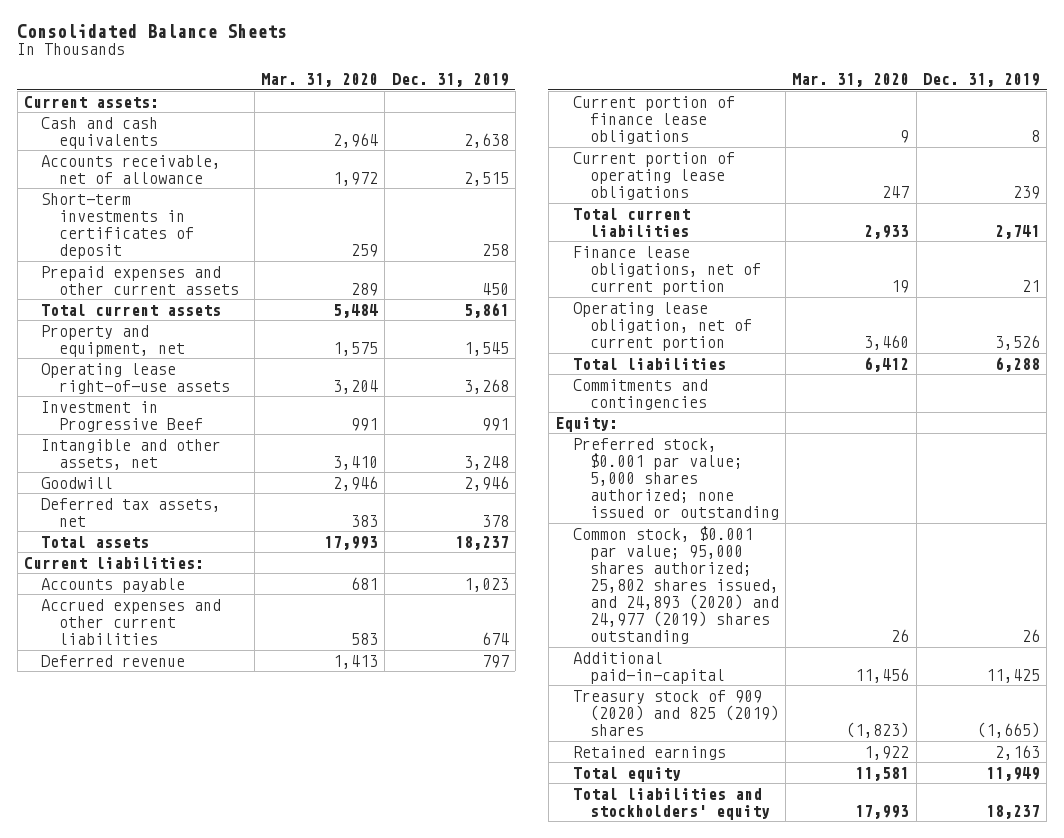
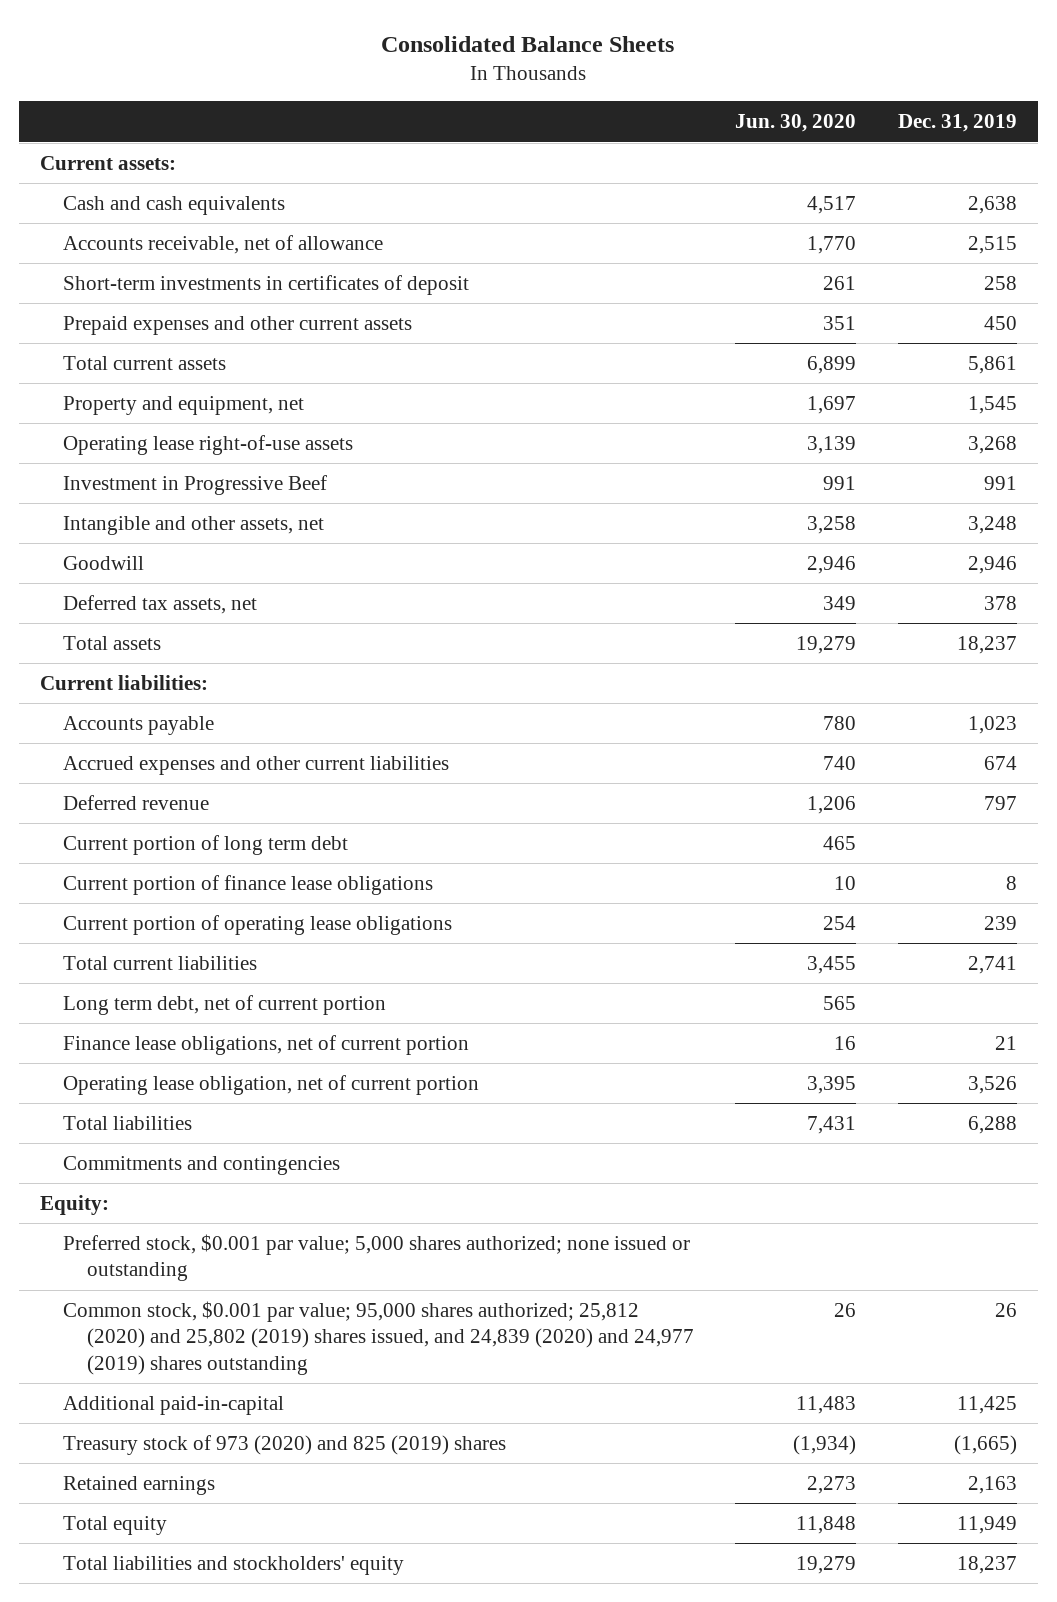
[261,73,379,88] Mar. 31, 2020 -> none
none -> [735,114,857,133] Jun. 30, 2020
none -> [63,834,349,855] Current portion of long term debt
none -> [63,994,387,1015] Long term debt, net of current portion
[572,525,779,645] Common stock, $0.001 par value; 95,000 shares authorized; 25,802 shares issued, and 24,893 (2020) and 24,977 (2019) shares outstanding -> [63,1300,694,1375] Common stock, $0.001 par value; 95,000 shares authorized; 25,812 (2020) and 25,802 (2019) shares issued, and 24,839 (2020) and 24,977 (2019) shares outstanding
[572,689,779,736] Treasury stock of 909 (2020) and 825 (2019) shares -> [63,1434,507,1455] Treasury stock of 973 (2020) and 825 (2019) shares

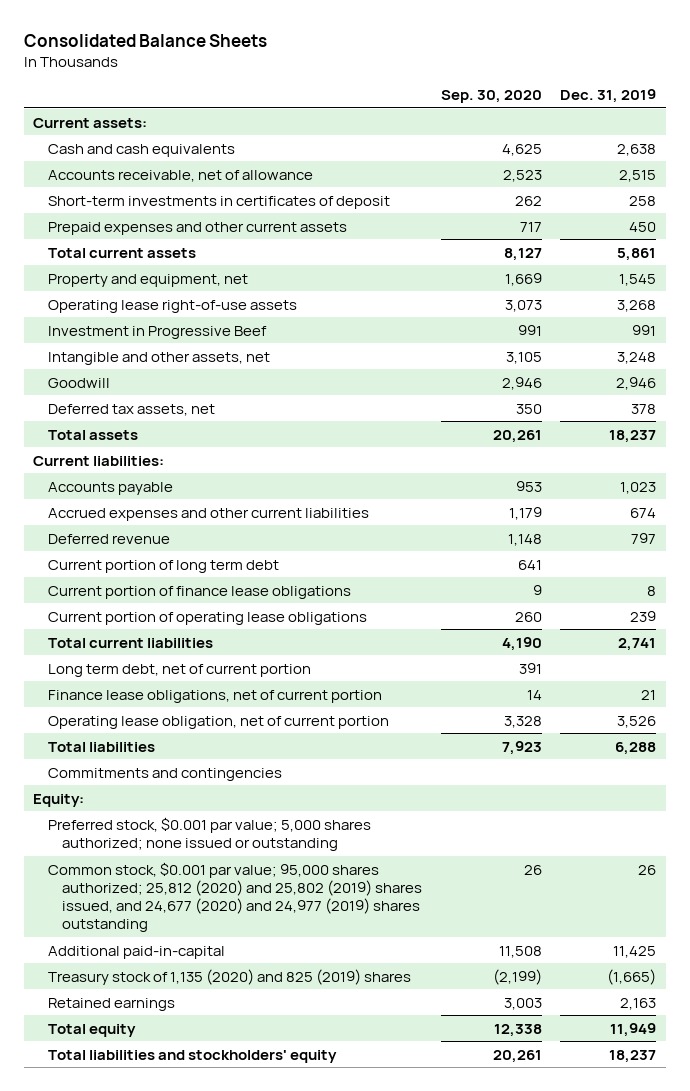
[735,114,857,133] Jun. 30, 2020 -> none
none -> [440,89,542,103] Sep. 30, 2020
[63,1300,694,1375] Common stock, $0.001 par value; 95,000 shares authorized; 25,812 (2020) and 25,802 (2019) shares issued, and 24,839 (2020) and 24,977 (2019) shares outstanding -> [47,861,422,933] Common stock, $0.001 par value; 95,000 shares authorized; 25,812 (2020) and 25,802 (2019) shares issued, and 24,677 (2020) and 24,977 (2019) shares outstanding
[63,1434,507,1455] Treasury stock of 973 (2020) and 825 (2019) shares -> [47,968,411,985] Treasury stock of 1,135 (2020) and 825 (2019) shares

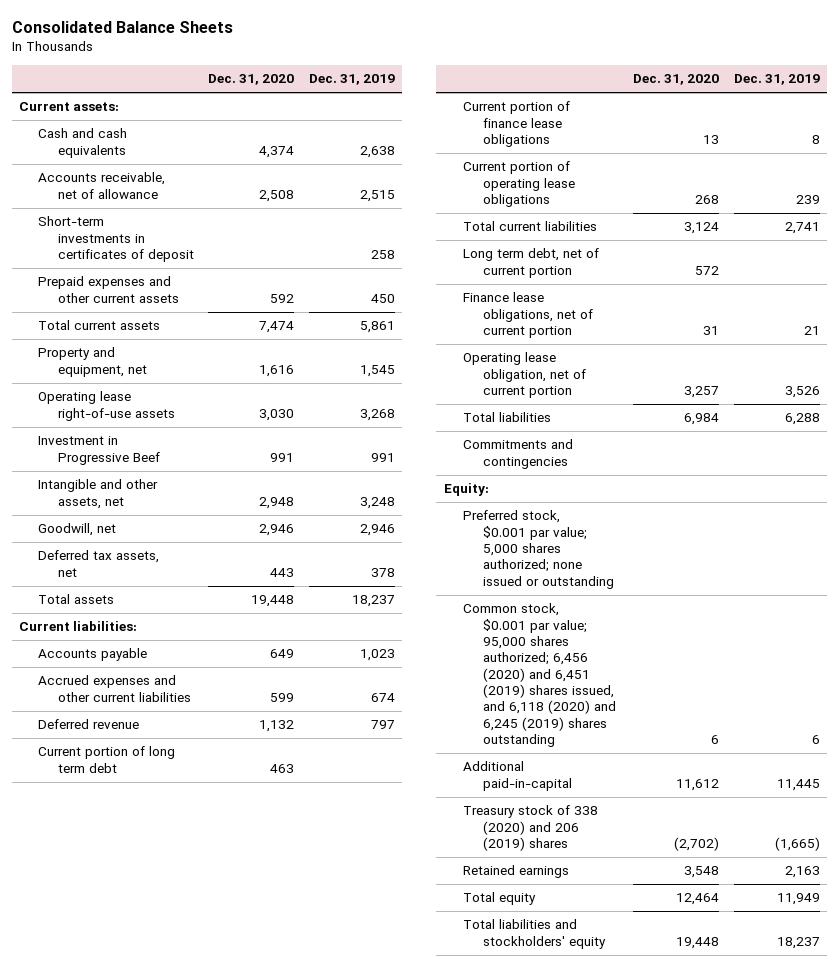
[440,89,542,103] Sep. 30, 2020 -> none
none -> [208,74,295,86] Dec. 31, 2020
[47,377,110,388] Goodwill -> [38,523,117,537] Goodwill, net
[47,861,422,933] Common stock, $0.001 par value; 95,000 shares authorized; 25,812 (2020) and 25,802 (2019) shares issued, and 24,677 (2020) and 24,977 (2019) shares outstanding -> [463,603,616,748] Common stock, $0.001 par value; 95,000 shares authorized; 6,456 (2020) and 6,451 (2019) shares issued, and 6,118 (2020) and 6,245 (2019) shares outstanding
[638,864,657,875] 26 -> [811,735,820,745] 6
[613,945,657,958] 11,425 -> [776,778,820,791] 11,445
[47,968,411,985] Treasury stock of 1,135 (2020) and 825 (2019) shares -> [463,805,599,852] Treasury stock of 338 (2020) and 206 (2019) shares

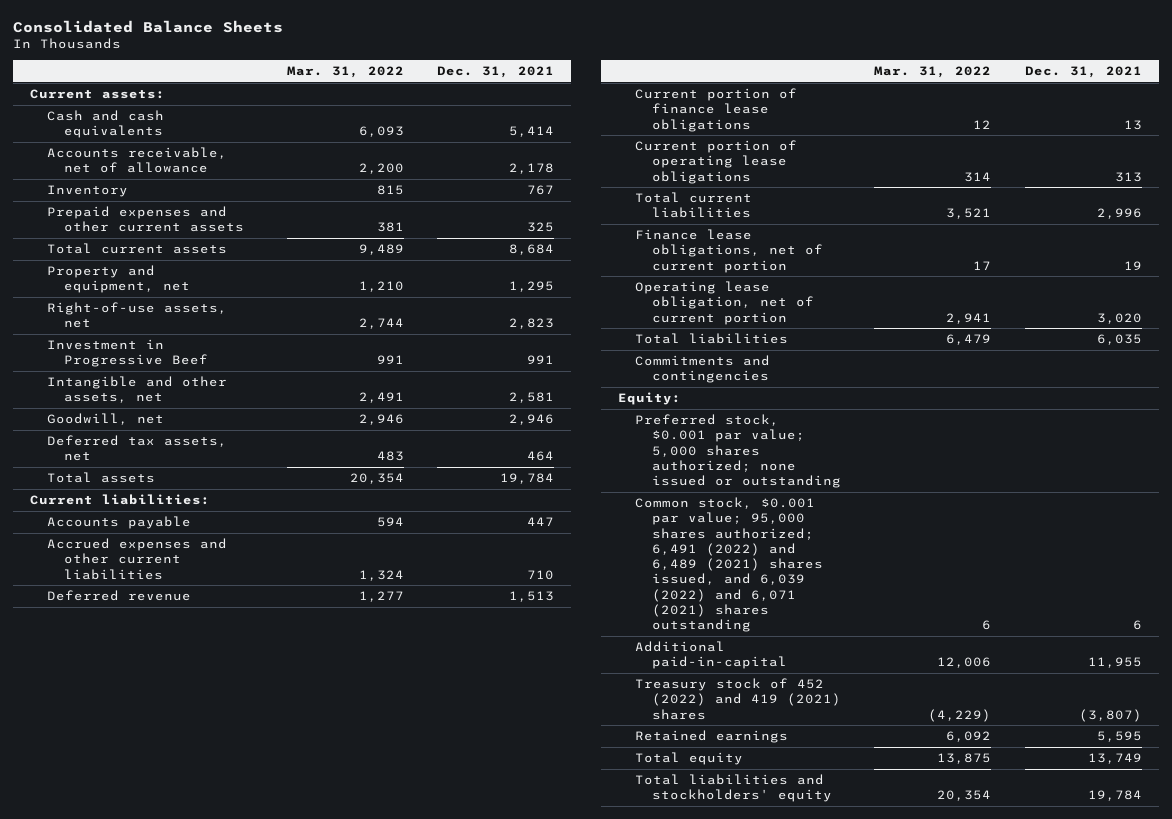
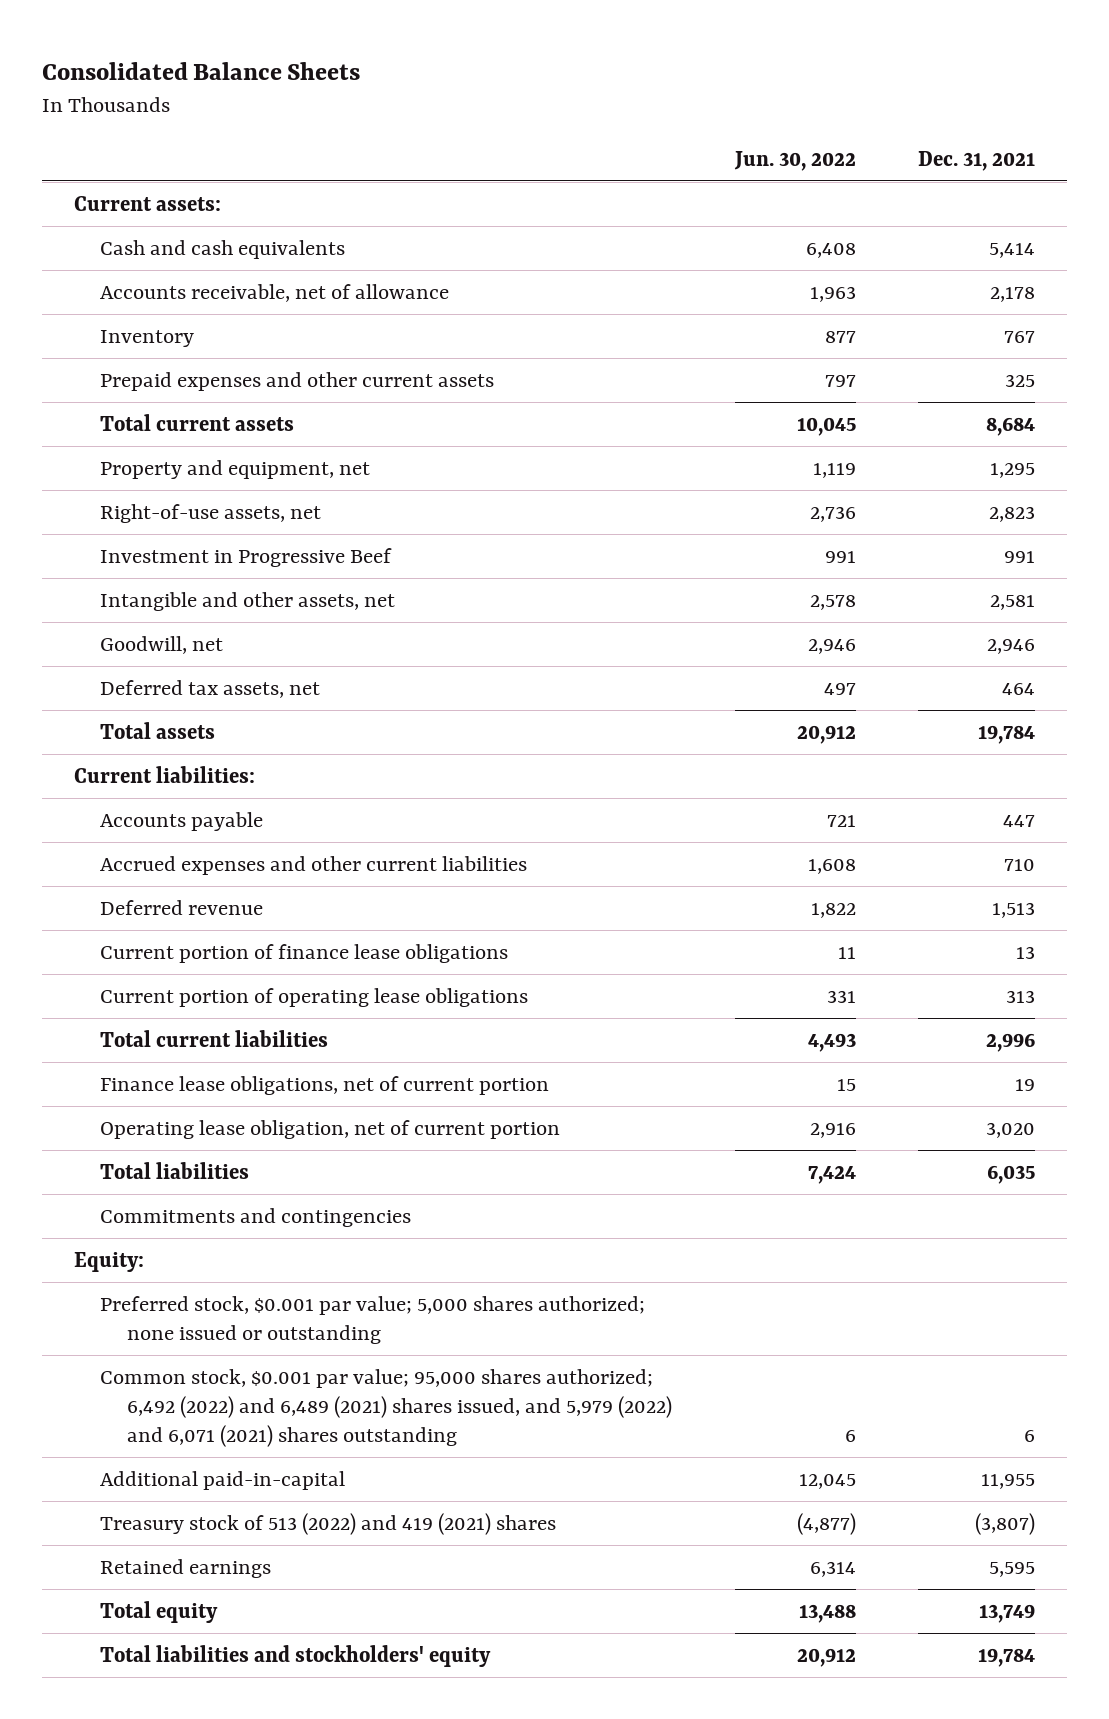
[286,65,404,78] Mar. 31, 2022 -> none
none -> [733,150,856,171] Jun. 30, 2022
[634,497,823,633] Common stock, $0.001 par value; 95,000 shares authorized; 6,491 (2022) and 6,489 (2021) shares issued, and 6,039 (2022) and 6,071 (2021) shares outstanding -> [100,1369,672,1448] Common stock, $0.001 par value; 95,000 shares authorized; 6,492 (2022) and 6,489 (2021) shares issued, and 5,979 (2022) and 6,071 (2021) shares outstanding
[634,678,841,720] Treasury stock of 452 (2022) and 419 (2021) shares -> [100,1513,557,1536] Treasury stock of 513 (2022) and 419 (2021) shares

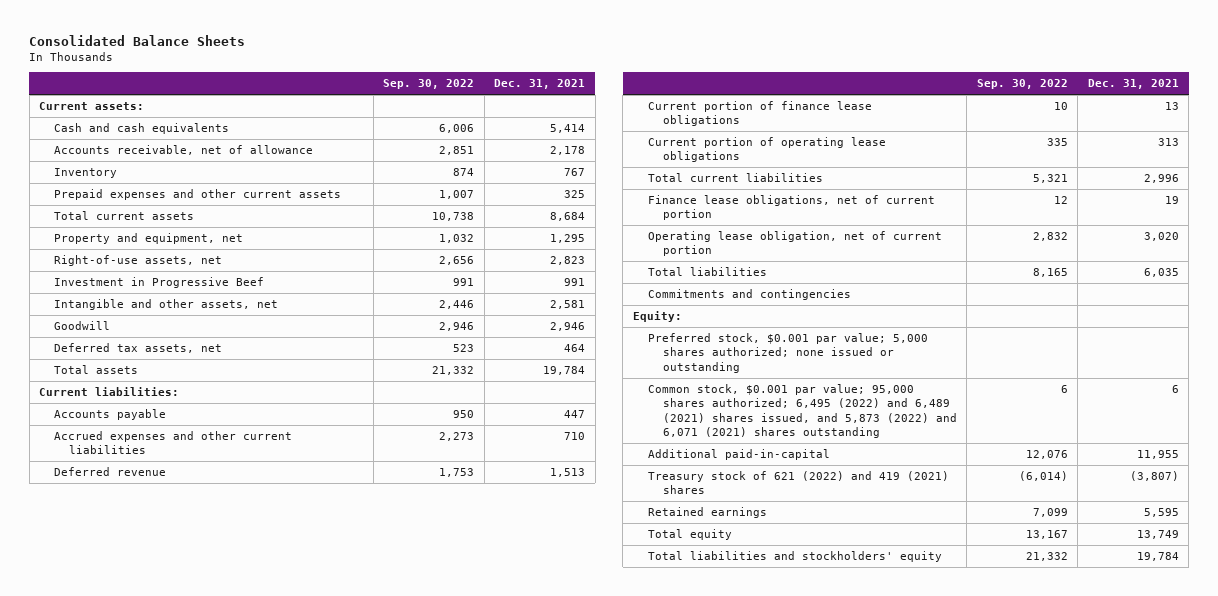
[733,150,856,171] Jun. 30, 2022 -> none
none -> [383,79,475,90] Sep. 30, 2022
[100,636,224,655] Goodwill, net -> [54,321,111,331] Goodwill
[100,1369,672,1448] Common stock, $0.001 par value; 95,000 shares authorized; 6,492 (2022) and 6,489 (2021) shares issued, and 5,979 (2022) and 6,071 (2021) shares outstanding -> [647,384,957,439] Common stock, $0.001 par value; 95,000 shares authorized; 6,495 (2022) and 6,489 (2021) shares issued, and 5,873 (2022) and 6,071 (2021) shares outstanding
[100,1513,557,1536] Treasury stock of 513 (2022) and 419 (2021) shares -> [647,471,949,495] Treasury stock of 621 (2022) and 419 (2021) shares

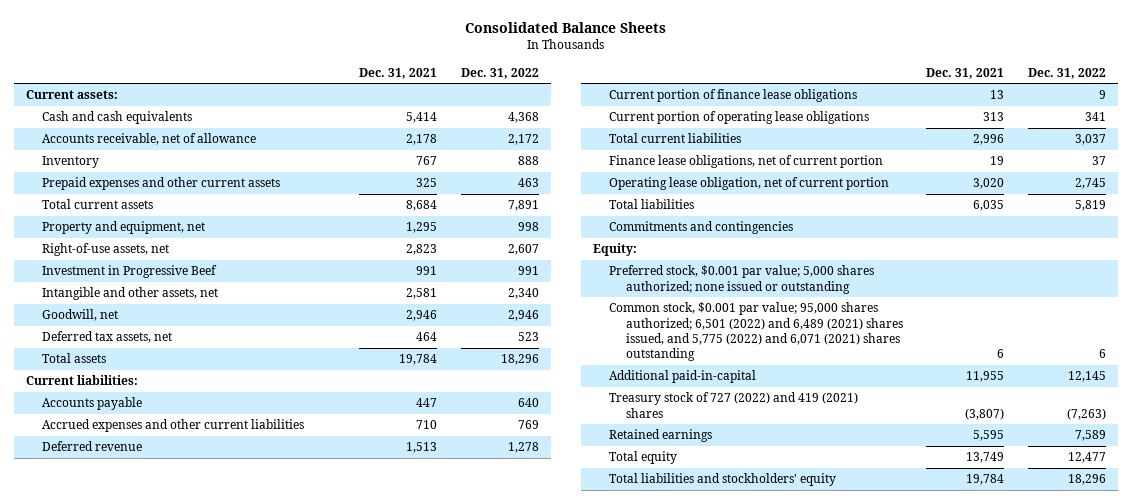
[383,79,475,90] Sep. 30, 2022 -> none
none -> [461,67,540,79] Dec. 31, 2022
[54,321,111,331] Goodwill -> [42,309,119,322] Goodwill, net
[647,384,957,439] Common stock, $0.001 par value; 95,000 shares authorized; 6,495 (2022) and 6,489 (2021) shares issued, and 5,873 (2022) and 6,071 (2021) shares outstanding -> [609,302,903,362] Common stock, $0.001 par value; 95,000 shares authorized; 6,501 (2022) and 6,489 (2021) shares issued, and 5,775 (2022) and 6,071 (2021) shares outstanding
[647,471,949,495] Treasury stock of 621 (2022) and 419 (2021) shares -> [609,392,859,418] Treasury stock of 727 (2022) and 419 (2021) shares

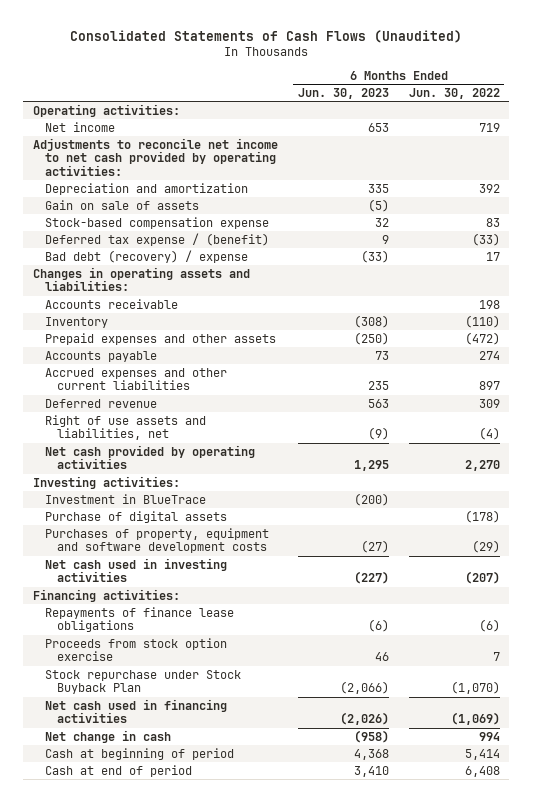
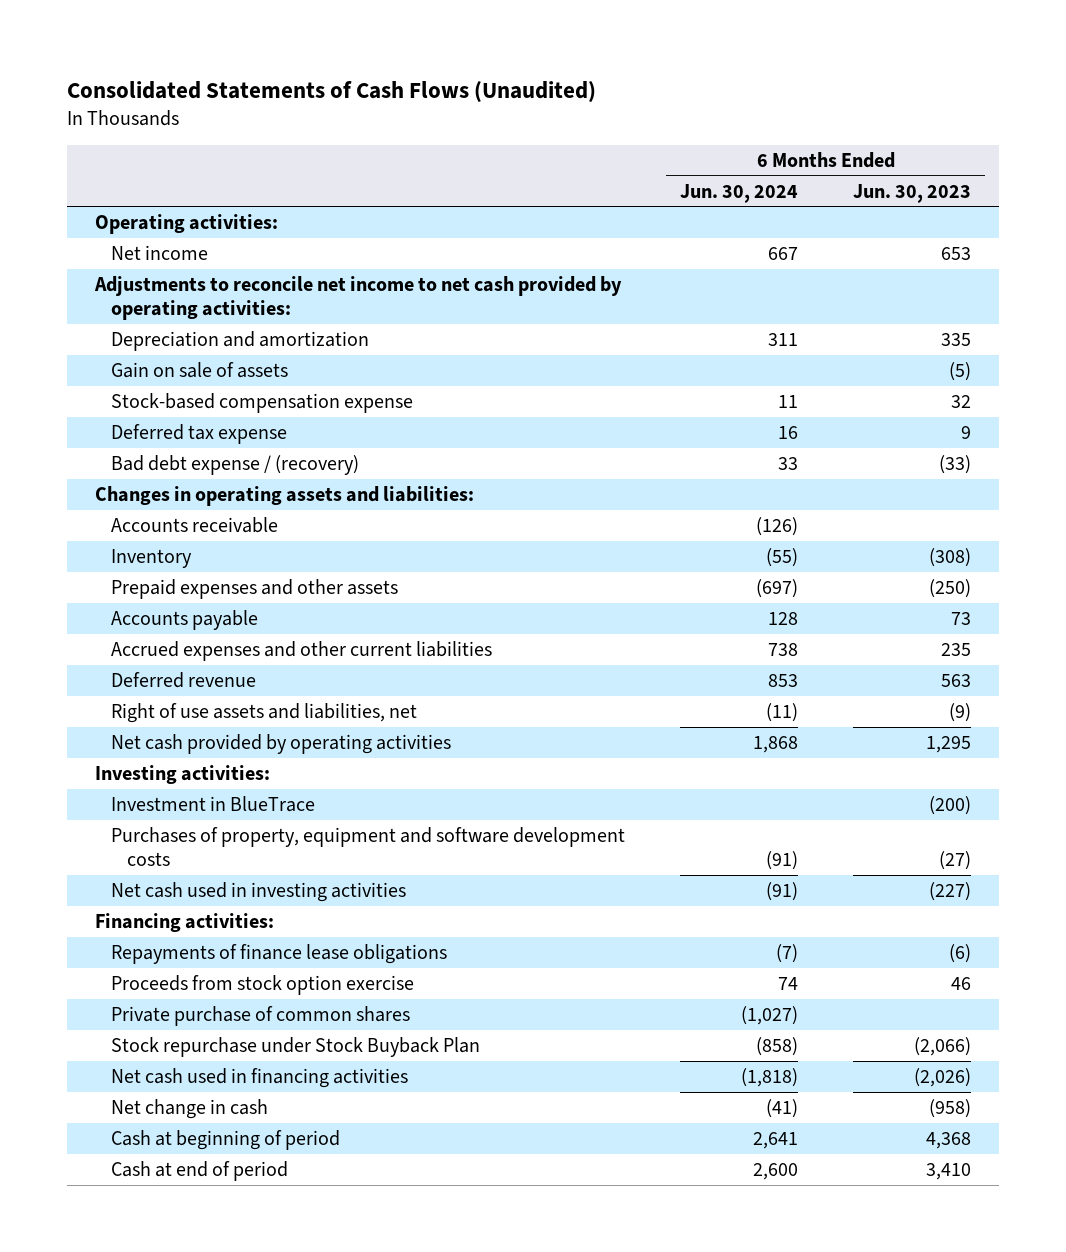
[408,87,500,99] Jun. 30, 2022 -> none
none -> [680,183,799,203] Jun. 30, 2024
[45,232,270,246] Deferred tax expense / (benefit) -> [111,423,288,444] Deferred tax expense
[45,249,249,263] Bad debt (recovery) / expense -> [111,454,360,475] Bad debt expense / (recovery)
[45,510,228,523] Purchase of digital assets -> none
none -> [111,1005,411,1026] Private purchase of common shares

